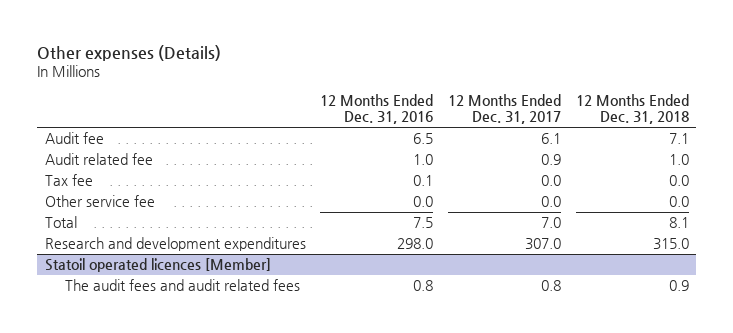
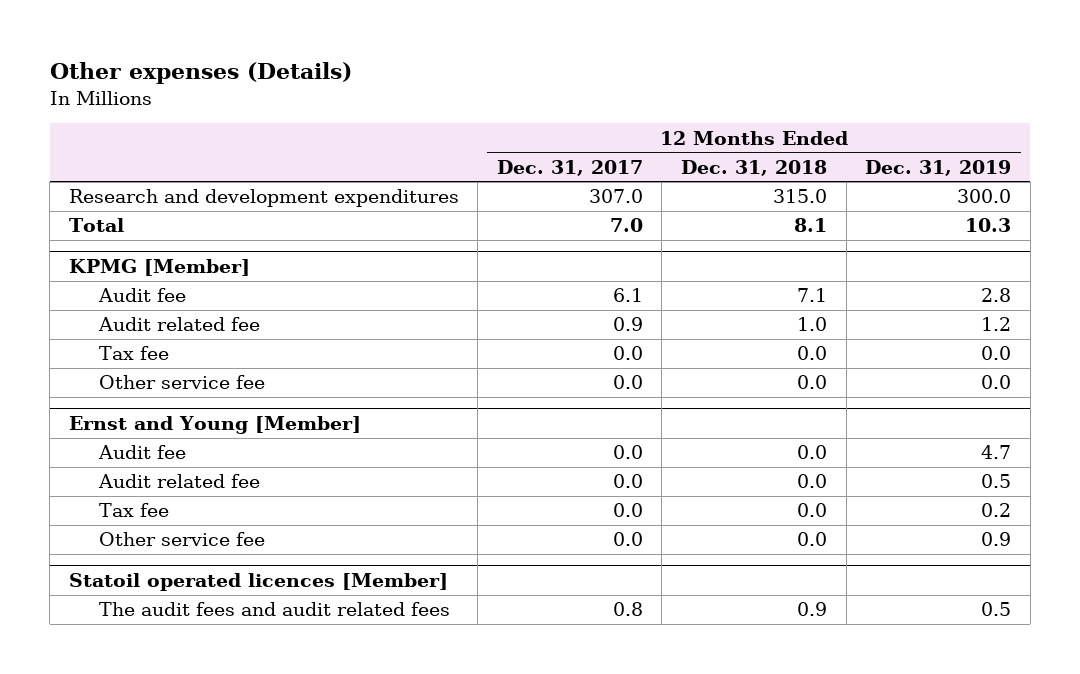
[320,93,434,125] 12 Months Ended Dec. 31, 2016 -> none
none -> [865,159,1012,176] Dec. 31, 2019
[44,237,306,252] Research and development expenditures -> [68,189,459,208] Research and development expenditures
[44,216,77,229] Total -> [68,218,124,233] Total
none -> [68,258,250,276] KPMG [Member]
none -> [68,415,361,434] Ernst and Young [Member]
none -> [97,445,186,460] Audit fee
none -> [97,474,260,489] Audit related fee
none -> [98,503,169,518] Tax fee
none -> [98,532,265,547] Other service fee

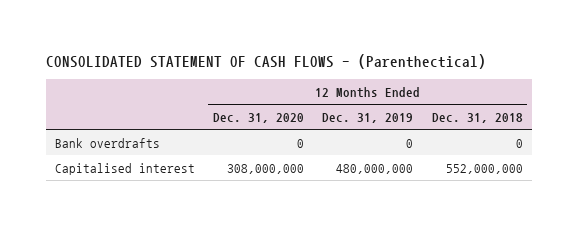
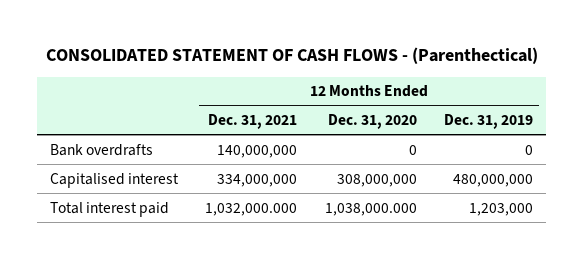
[431,112,523,123] Dec. 31, 2018 -> none
none -> [208,113,298,129] Dec. 31, 2021
none -> [50,201,170,217] Total interest paid

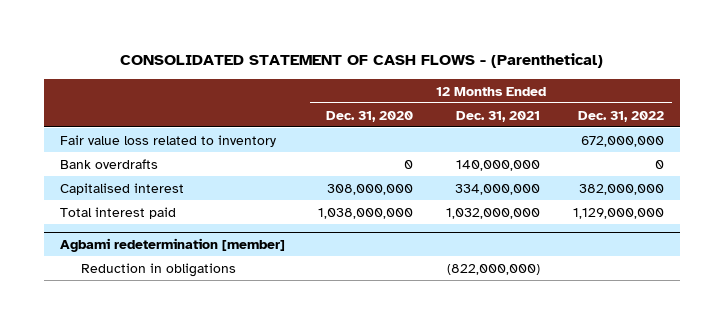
[45,47,538,65] CONSOLIDATED STATEMENT OF CASH FLOWS - (Parenthectical) -> [120,53,604,69] CONSOLIDATED STATEMENT OF CASH FLOWS - (Parenthetical)
[443,113,533,129] Dec. 31, 2019 -> none
none -> [577,110,664,122] Dec. 31, 2022
none -> [60,134,277,147] Fair value loss related to inventory
[205,202,298,216] 1,032,000.000 -> [445,207,540,219] 1,032,000,000
[324,202,417,216] 1,038,000.000 -> [318,207,414,219] 1,038,000,000
none -> [60,238,286,253] Agbami redetermination [member]
none -> [81,262,237,277] Reduction in obligations

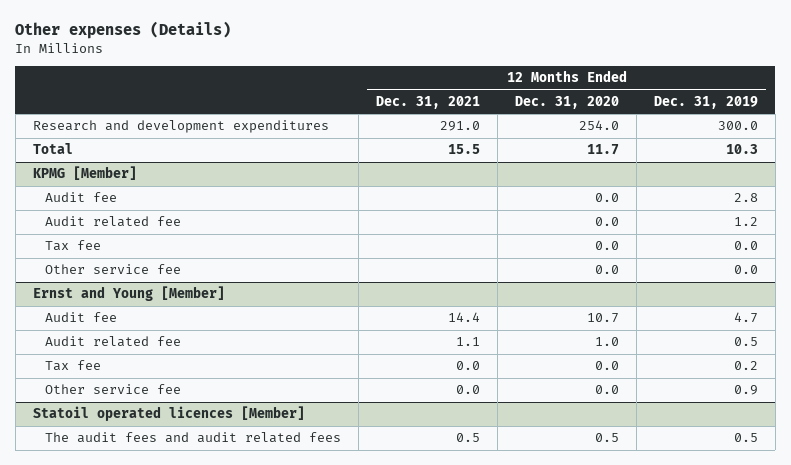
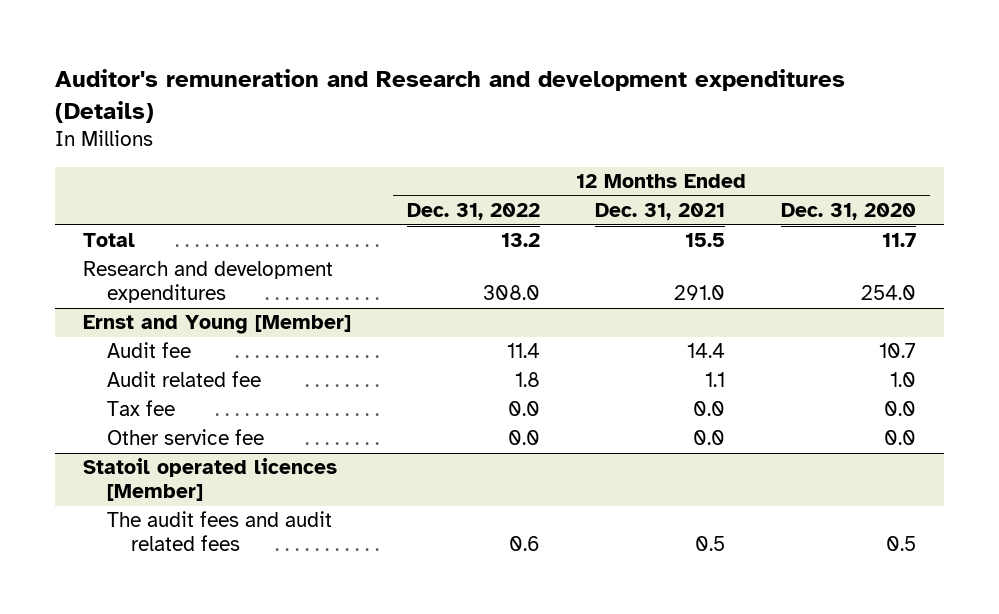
[15,21,232,40] Other expenses (Details) -> [54,68,845,123] Auditor's remuneration and Research and development expenditures (Details)
[653,95,758,109] Dec. 31, 2019 -> none
none -> [406,203,540,221] Dec. 31, 2022
[32,166,137,181] KPMG [Member] -> none
[44,192,117,203] Audit fee -> none
[44,216,181,228] Audit related fee -> none
[44,240,101,252] Tax fee -> none
[44,264,181,275] Other service fee -> none
[32,120,329,134] Research and development expenditures -> [82,261,333,304] Research and development expenditures

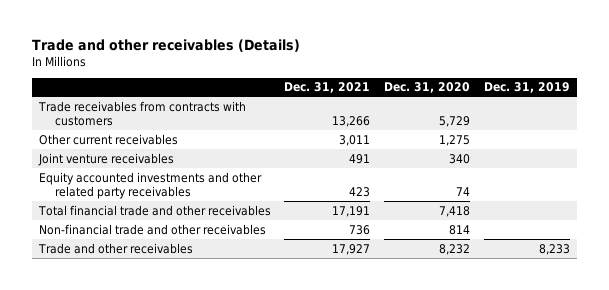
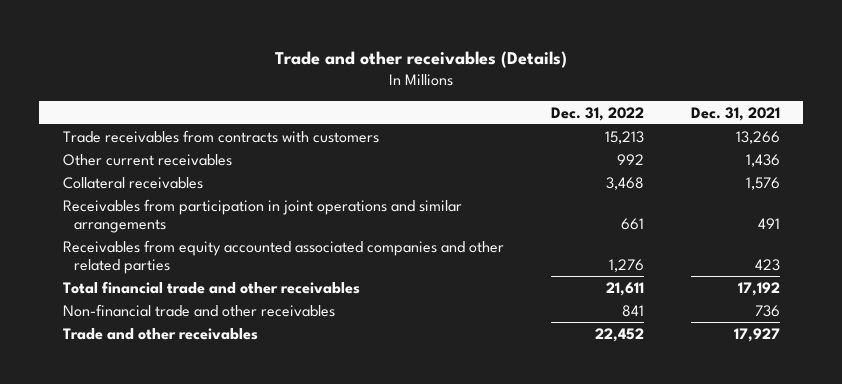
[384,82,471,94] Dec. 31, 2020 -> none
[484,82,571,94] Dec. 31, 2019 -> none
none -> [550,106,644,121] Dec. 31, 2022
[339,134,371,146] 3,011 -> [745,153,780,167] 1,436
none -> [62,176,203,189] Collateral receivables
[37,152,174,166] Joint venture receivables -> [62,198,462,234] Receivables from participation in joint operations and similar arrangements
[38,171,262,200] Equity accounted investments and other related party receivables -> [62,239,504,275] Receivables from equity accounted associated companies and other related parties
[332,205,371,217] 17,191 -> [737,281,780,296] 17,192

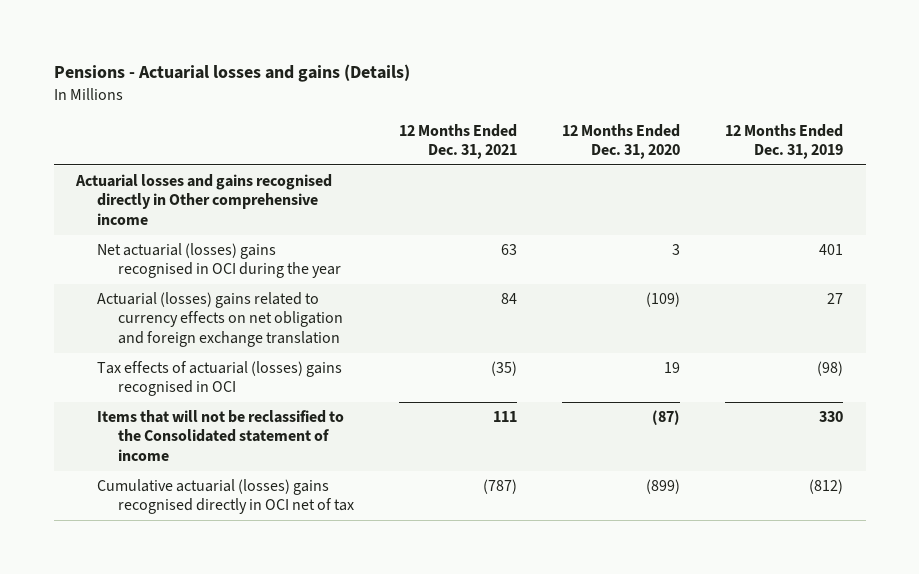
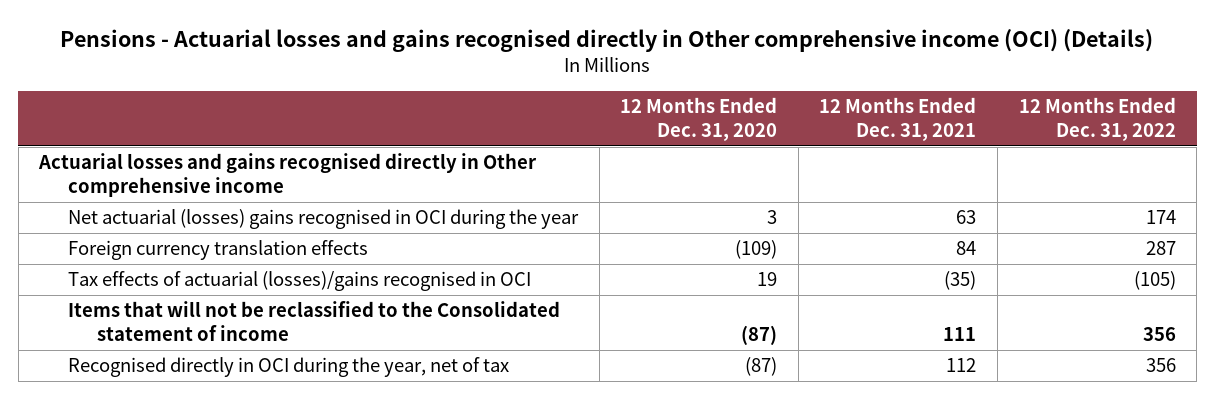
[53,64,410,83] Pensions - Actuarial losses and gains (Details) -> [60,29,1154,53] Pensions - Actuarial losses and gains recognised directly in Other comprehensive income (OCI) (Details)
[725,123,844,160] 12 Months Ended Dec. 31, 2019 -> none
none -> [1018,96,1176,142] 12 Months Ended Dec. 31, 2022
[97,291,343,348] Actuarial (losses) gains related to currency effects on net obligation and foreign exchange translation -> [68,240,369,261] Foreign currency translation effects
[97,360,343,397] Tax effects of actuarial (losses) gains recognised in OCI -> [68,271,532,292] Tax effects of actuarial (losses)/gains recognised in OCI
[97,478,354,515] Cumulative actuarial (losses) gains recognised directly in OCI net of tax -> [68,357,510,378] Recognised directly in OCI during the year, net of tax
[482,478,517,494] (787) -> [946,358,977,373] 112
[646,478,681,494] (899) -> [745,357,778,377] (87)

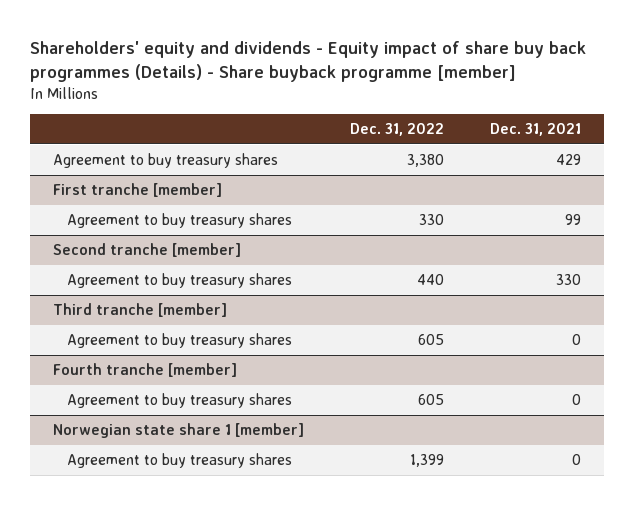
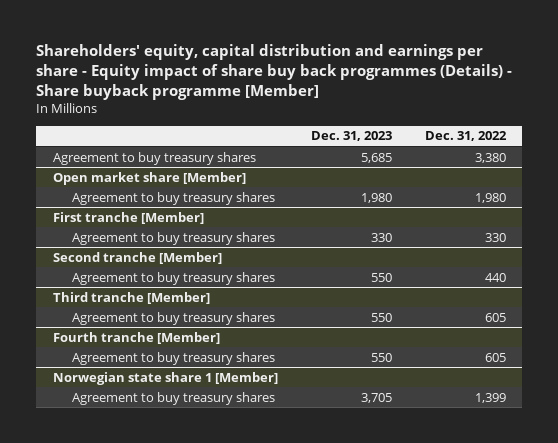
[30,41,587,83] Shareholders' equity and dividends - Equity impact of share buy back programmes (Details) - Share buyback programme [member] -> [35,43,512,100] Shareholders' equity, capital distribution and earnings per share - Equity impact of share buy back programmes (Details) - Share buyback programme [Member]
[489,123,581,137] Dec. 31, 2021 -> none
none -> [310,131,392,142] Dec. 31, 2023
none -> [52,171,246,185] Open market share [Member]
none -> [71,191,275,205] Agreement to buy treasury shares
[53,183,223,198] First tranche [member] -> [52,211,204,224] First tranche [Member]
[53,243,242,258] Second tranche [member] -> [52,251,222,264] Second tranche [Member]
[53,303,228,318] Third tranche [member] -> [52,291,210,304] Third tranche [Member]
[53,363,238,378] Fourth tranche [member] -> [52,331,220,344] Fourth tranche [Member]
[53,423,305,439] Norwegian state share 1 [member] -> [52,371,278,385] Norwegian state share 1 [Member]

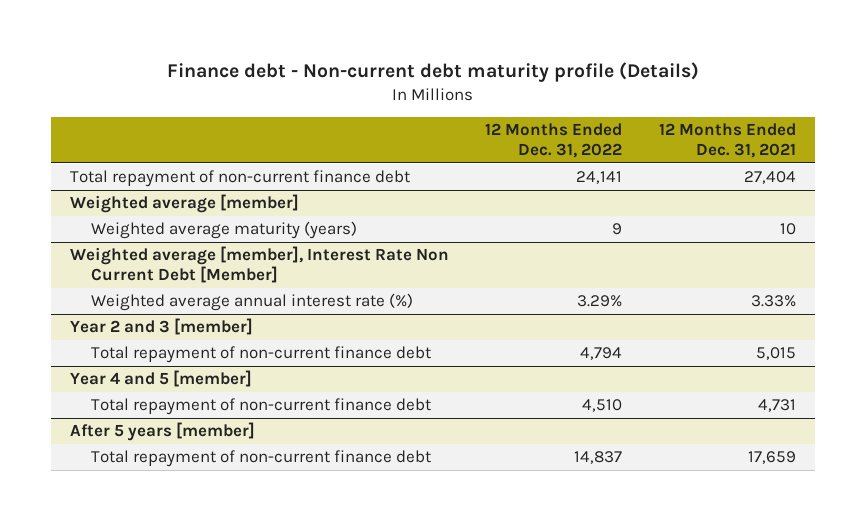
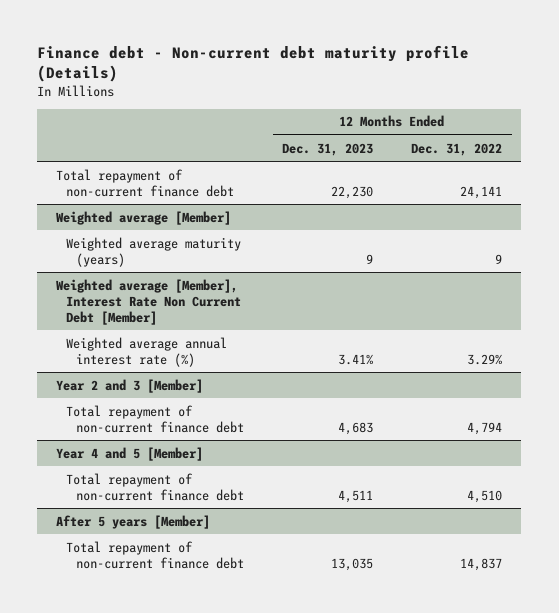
[659,123,797,159] 12 Months Ended Dec. 31, 2021 -> none
none -> [282,142,374,156] Dec. 31, 2023
[69,194,299,214] Weighted average [member] -> [56,210,232,225] Weighted average [Member]
[69,246,449,284] Weighted average [member], Interest Rate Non Current Debt [Member] -> [56,278,242,325] Weighted average [Member], Interest Rate Non Current Debt [Member]
[69,318,253,336] Year 2 and 3 [member] -> [56,378,204,393] Year 2 and 3 [Member]
[69,370,252,388] Year 4 and 5 [member] -> [56,446,204,461] Year 4 and 5 [Member]
[69,422,255,442] After 5 years [member] -> [56,514,211,529] After 5 years [Member]

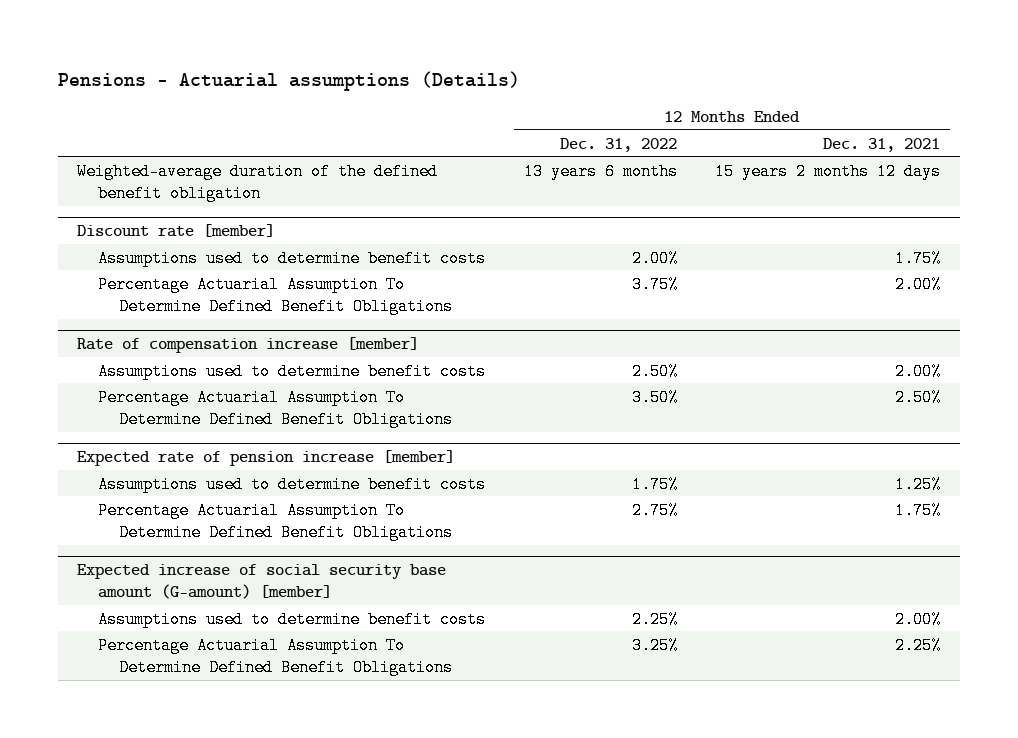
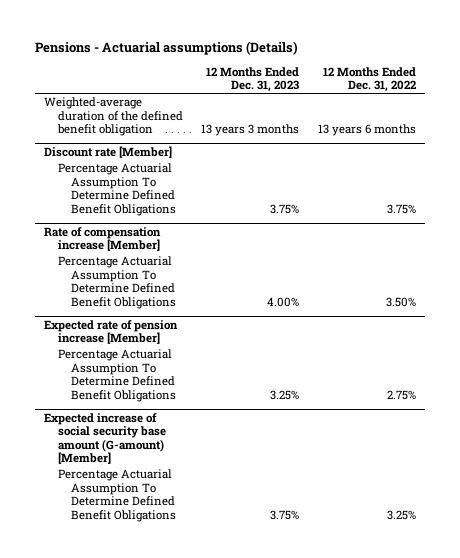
[823,137,941,152] Dec. 31, 2021 -> none
none -> [206,66,300,93] 12 Months Ended Dec. 31, 2023
[98,249,487,267] Assumptions used to determine benefit costs -> none
[77,223,276,237] Discount rate [member] -> [44,145,173,158] Discount rate [Member]
[98,362,487,380] Assumptions used to determine benefit costs -> none
[77,336,420,353] Rate of compensation increase [member] -> [44,226,162,252] Rate of compensation increase [Member]
[98,475,487,493] Assumptions used to determine benefit costs -> none
[77,449,456,466] Expected rate of pension increase [member] -> [44,319,179,345] Expected rate of pension increase [Member]
[98,610,487,628] Assumptions used to determine benefit costs -> none
[77,563,447,599] Expected increase of social security base amount (G-amount) [member] -> [44,412,166,465] Expected increase of social security base amount (G-amount) [Member]

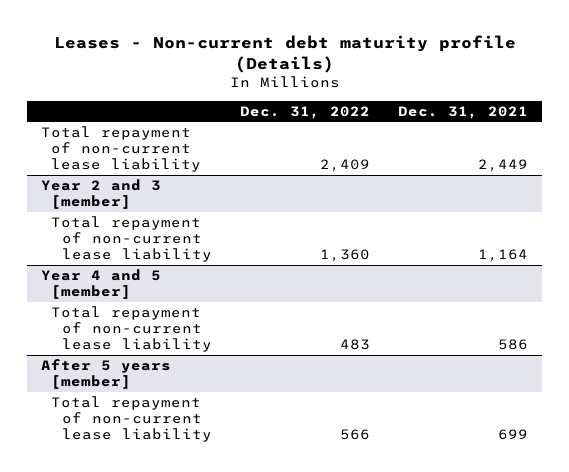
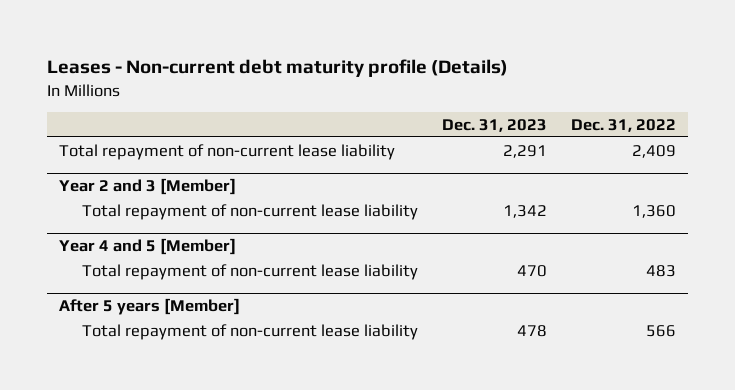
[398,105,529,119] Dec. 31, 2021 -> none
none -> [442,119,548,133] Dec. 31, 2023
[40,178,161,210] Year 2 and 3 [member] -> [59,177,237,195] Year 2 and 3 [Member]
[40,268,161,300] Year 4 and 5 [member] -> [59,237,237,255] Year 4 and 5 [Member]
[40,358,171,390] After 5 years [member] -> [59,297,241,315] After 5 years [Member]

